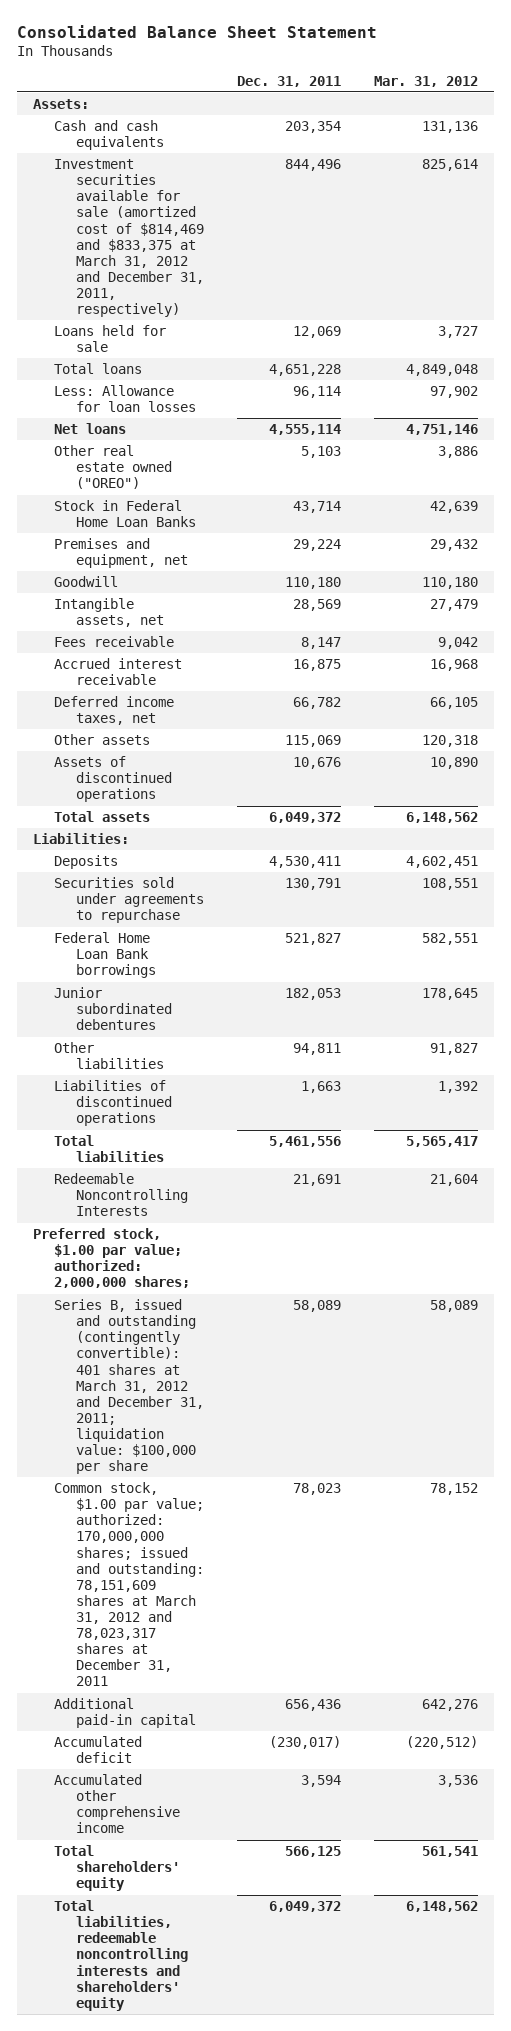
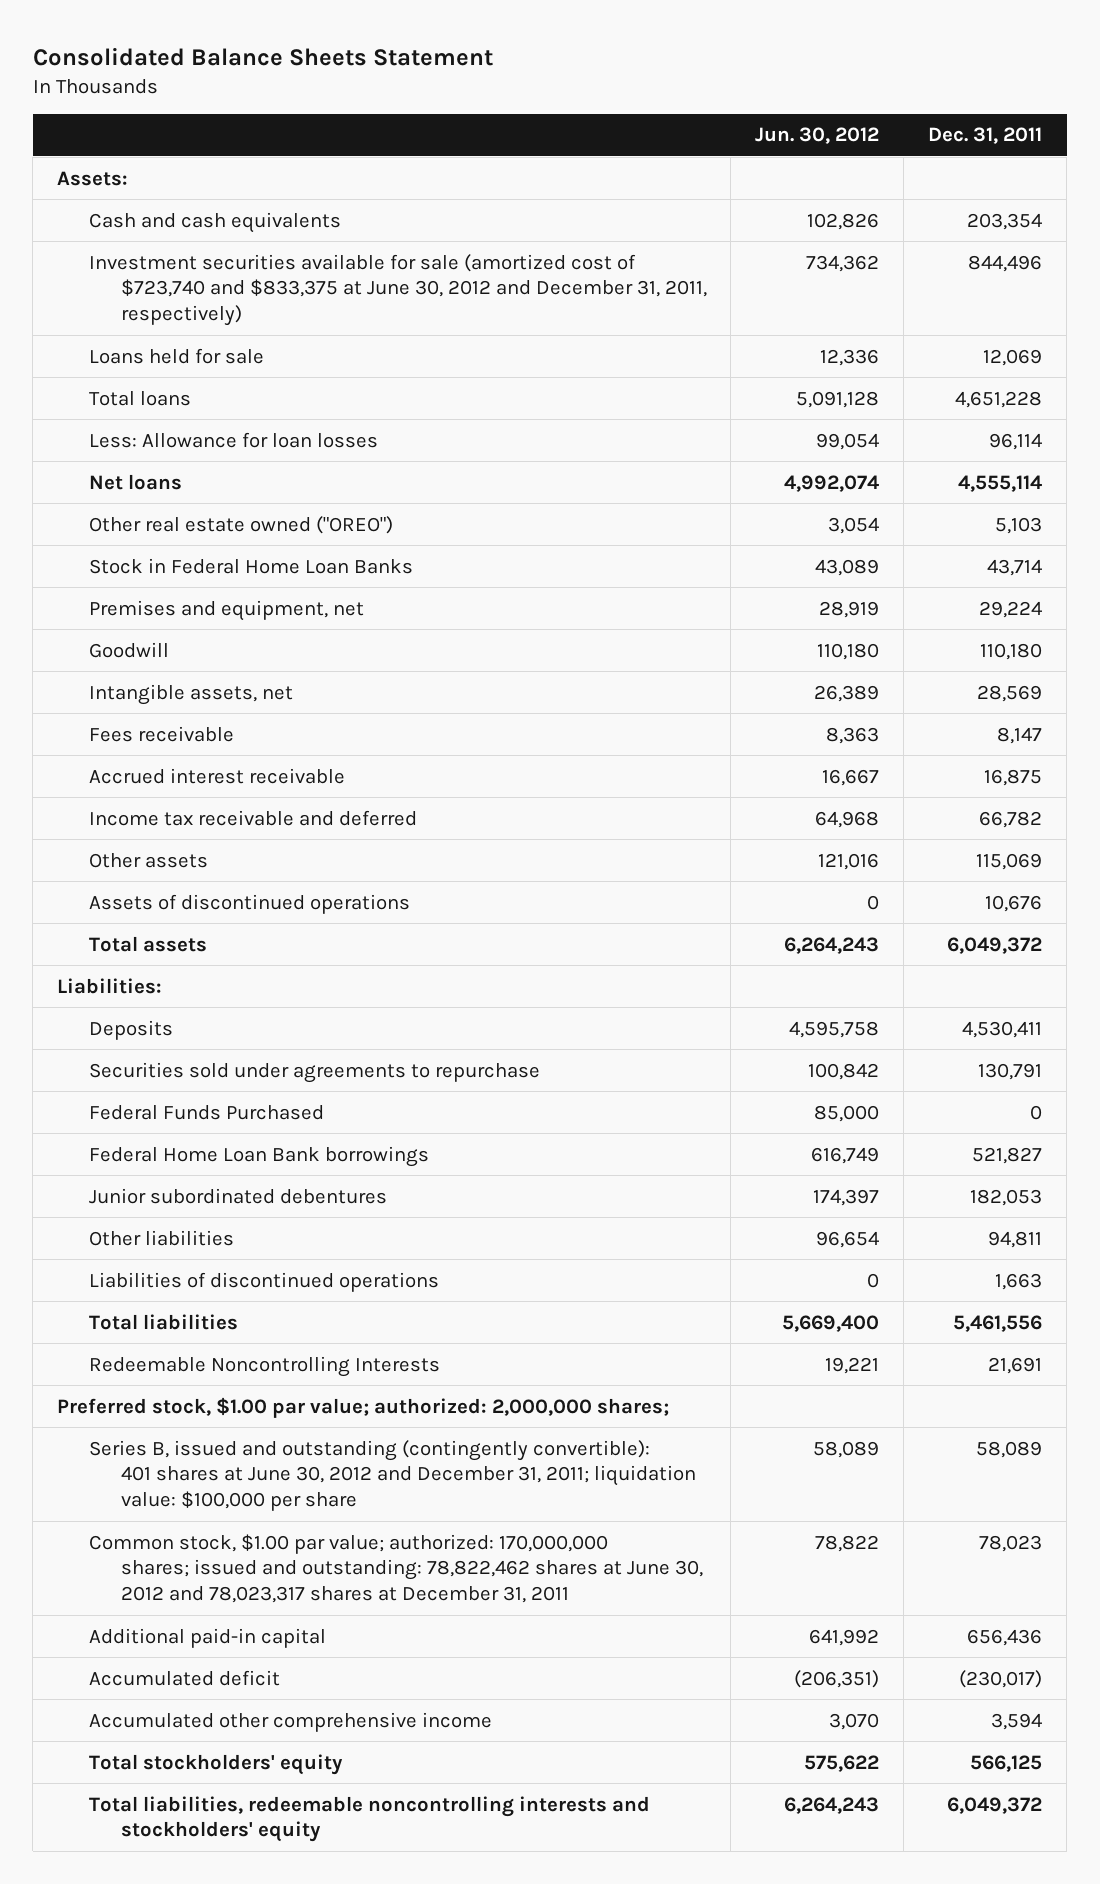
[16,24,377,38] Consolidated Balance Sheet Statement -> [32,46,493,66] Consolidated Balance Sheets Statement
[373,75,478,87] Mar. 31, 2012 -> none
none -> [755,127,880,145] Jun. 30, 2012
[54,159,204,318] Investment securities available for sale (amortized cost of $814,469 and $833,375 at March 31, 2012 and December 31, 2011, respectively) -> [88,253,707,327] Investment securities available for sale (amortized cost of $723,740 and $833,375 at June 30, 2012 and December 31, 2011, respectively)
[54,696,175,726] Deferred income taxes, net -> [88,809,417,826] Income tax receivable and deferred
none -> [88,1104,324,1120] Federal Funds Purchased
[54,1299,204,1475] Series B, issued and outstanding (contingently convertible): 401 shares at March 31, 2012 and December 31, 2011; liquidation value: $100,000 per share -> [88,1439,696,1512] Series B, issued and outstanding (contingently convertible): 401 shares at June 30, 2012 and December 31, 2011; liquidation value: $100,000 per share
[54,1482,204,1687] Common stock, $1.00 par value; authorized: 170,000,000 shares; issued and outstanding: 78,151,609 shares at March 31, 2012 and 78,023,317 shares at December 31, 2011 -> [88,1533,703,1604] Common stock, $1.00 par value; authorized: 170,000,000 shares; issued and outstanding: 78,822,462 shares at June 30, 2012 and 78,023,317 shares at December 31, 2011
[54,1845,180,1892] Total shareholders' equity -> [88,1753,343,1775] Total stockholders' equity
[54,1900,188,2011] Total liabilities, redeemable noncontrolling interests and shareholders' equity -> [88,1795,650,1843] Total liabilities, redeemable noncontrolling interests and stockholders' equity

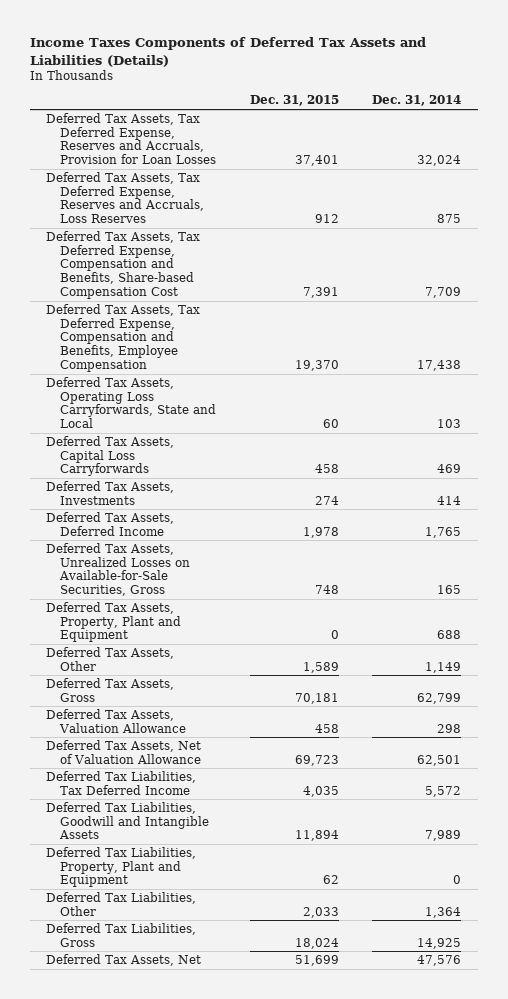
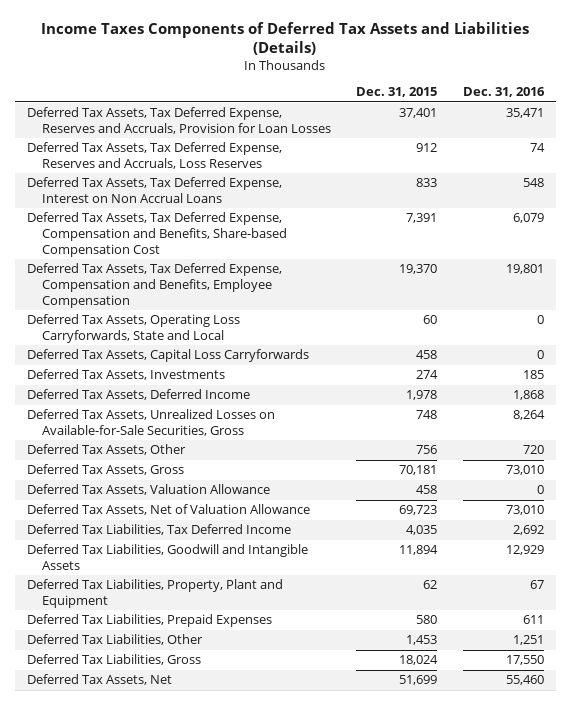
[372,95,462,107] Dec. 31, 2014 -> none
none -> [462,87,545,98] Dec. 31, 2016
none -> [27,177,283,203] Deferred Tax Assets, Tax Deferred Expense, Interest on Non Accrual Loans
[46,601,182,643] Deferred Tax Assets, Property, Plant and Equipment -> none
[302,661,339,673] 1,589 -> [416,445,438,455] 756
none -> [27,614,273,628] Deferred Tax Liabilities, Prepaid Expenses
[302,906,339,918] 2,033 -> [406,635,438,646] 1,453

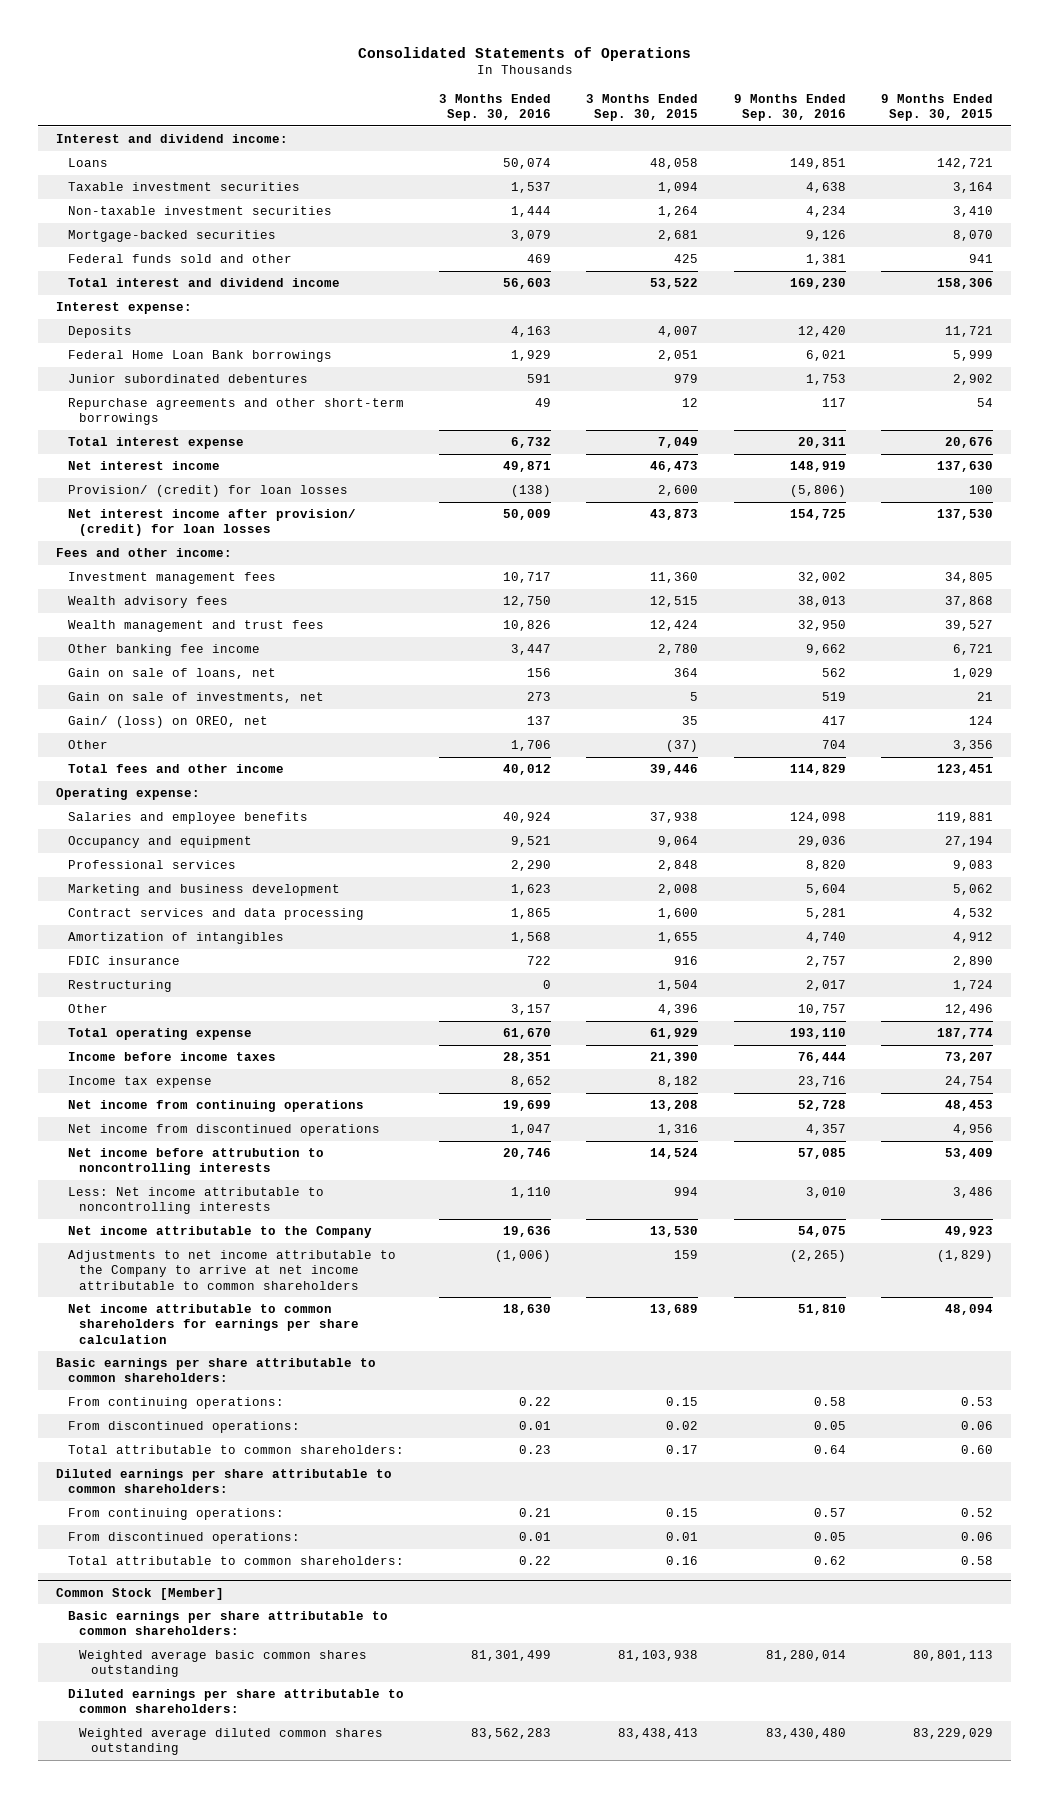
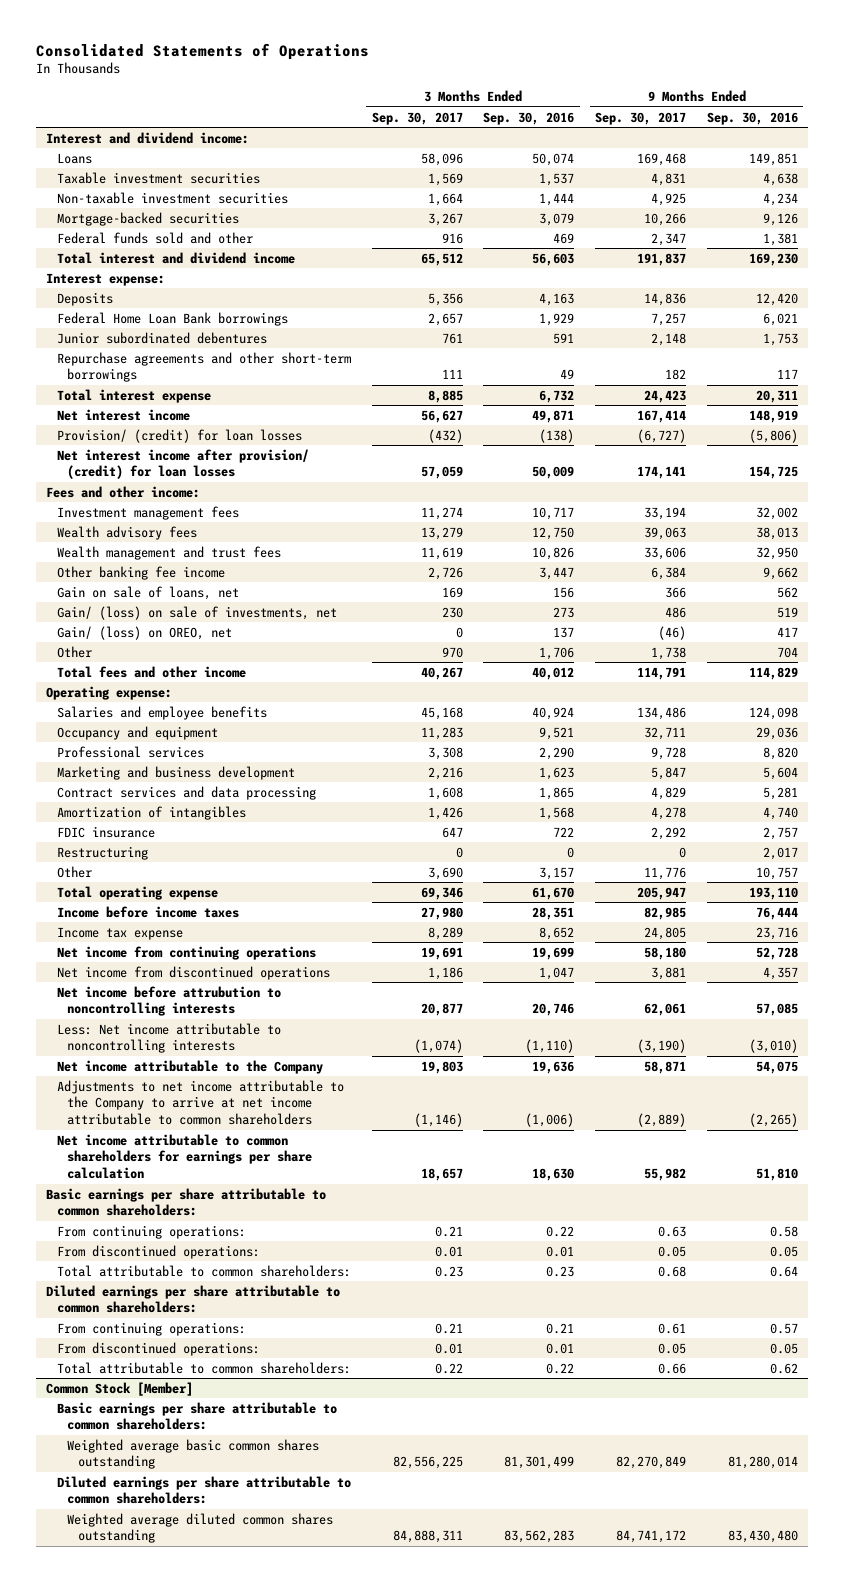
[586,93,699,122] 3 Months Ended Sep. 30, 2015 -> none
[881,93,994,122] 9 Months Ended Sep. 30, 2015 -> none
none -> [371,111,463,125] Sep. 30, 2017
none -> [595,111,687,125] Sep. 30, 2017
[67,692,324,704] Gain on sale of investments, net -> [56,605,337,620] Gain/ (loss) on sale of investments, net
[510,1187,551,1199] 1,110 -> [525,1039,575,1054] (1,110)
[805,1187,846,1199] 3,010 -> [748,1039,798,1054] (3,010)

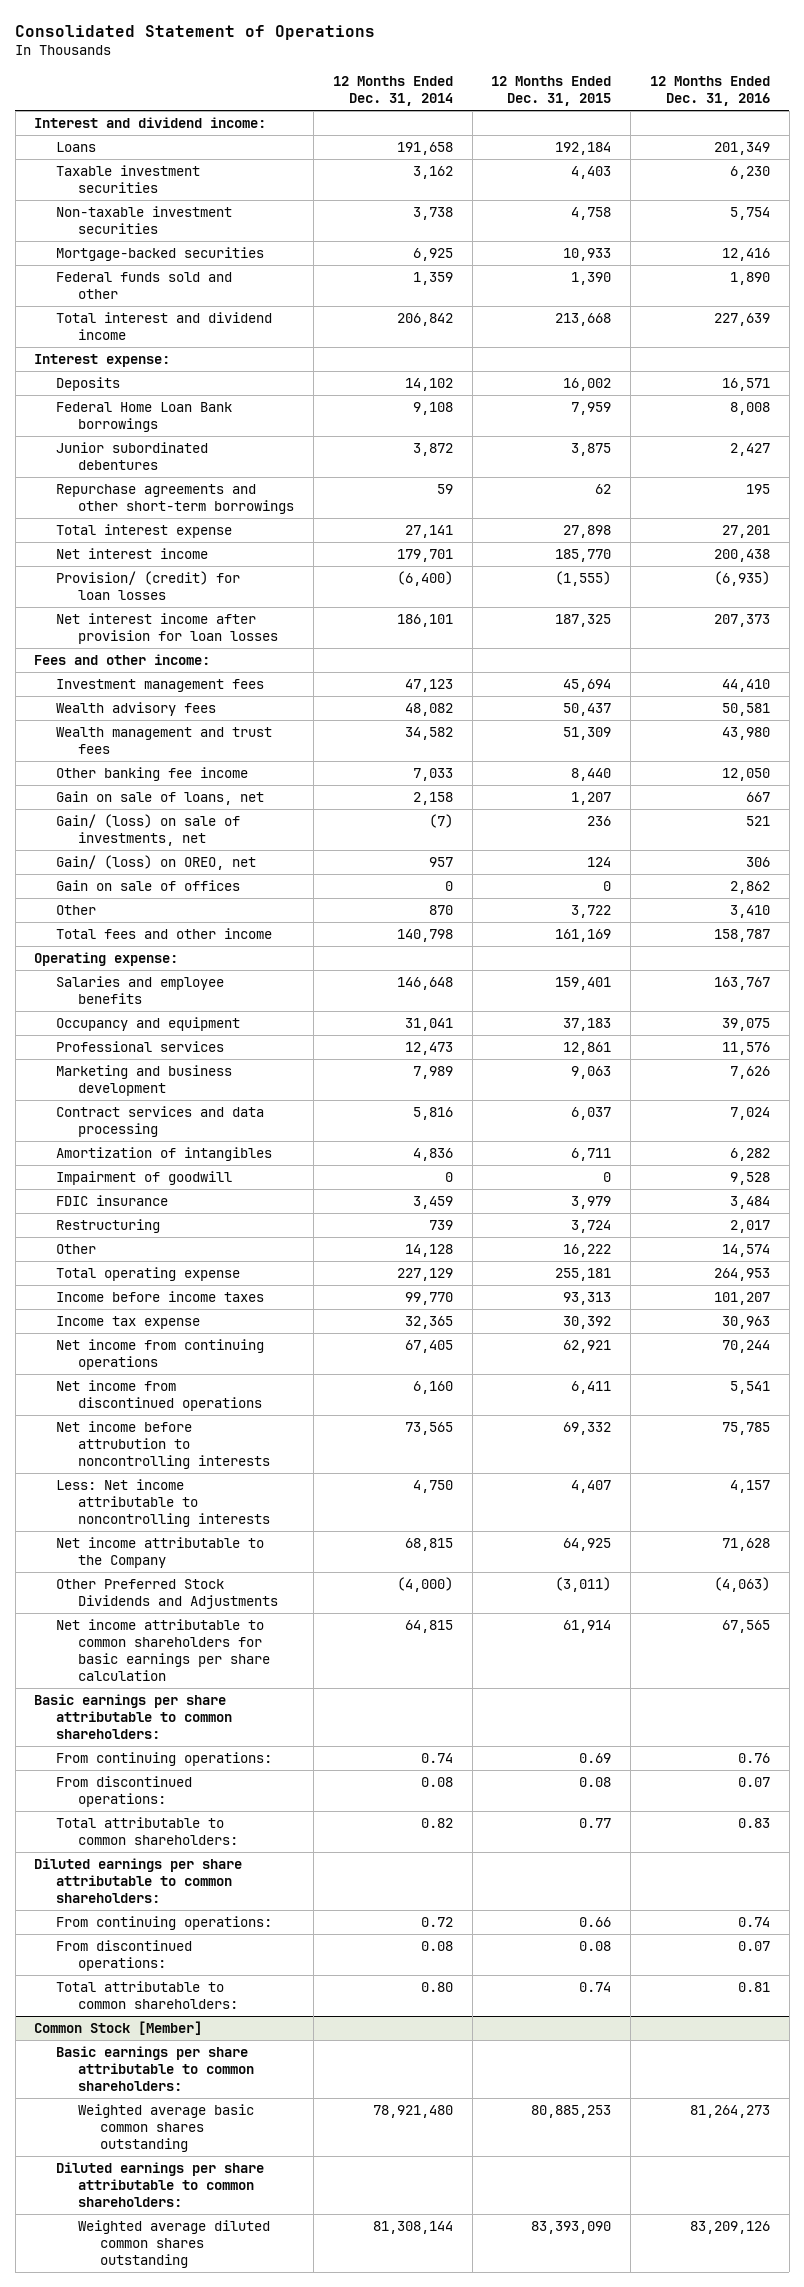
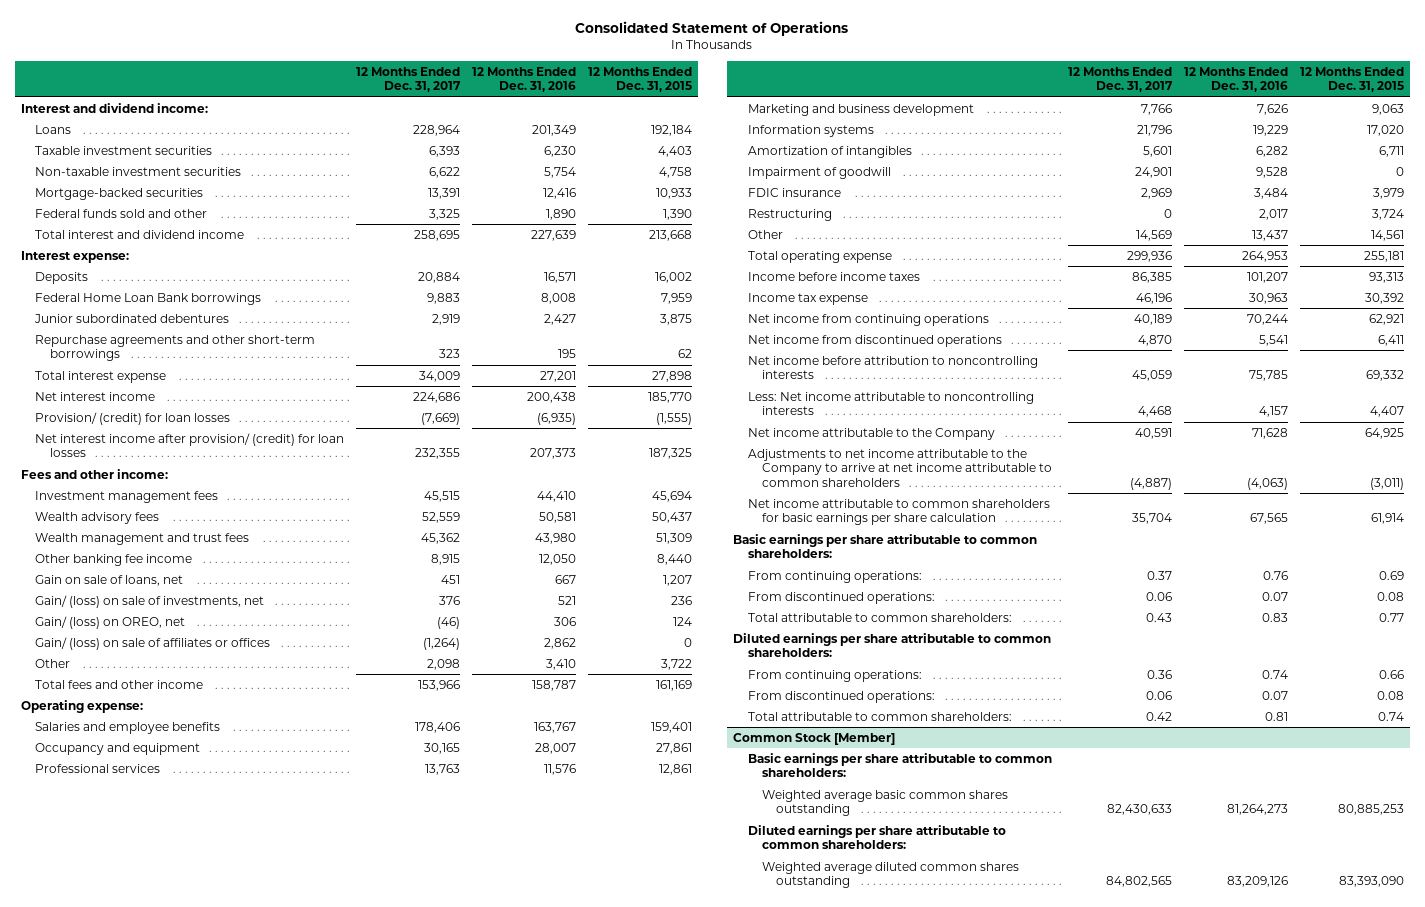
[332,76,453,107] 12 Months Ended Dec. 31, 2014 -> none
none -> [356,66,462,93] 12 Months Ended Dec. 31, 2017
[56,613,279,645] Net interest income after provision for loan losses -> [35,432,345,458] Net interest income after provision/ (credit) for loan losses
[56,880,241,892] Gain on sale of offices -> [35,636,271,650] Gain/ (loss) on sale of affiliates or offices
[563,1018,612,1032] 37,183 -> [655,742,692,754] 27,861
[721,1018,770,1032] 39,075 -> [534,742,576,754] 28,007
[56,1106,265,1138] Contract services and data processing -> none
none -> [747,124,874,137] Information systems
[563,1244,612,1258] 16,222 -> [1371,229,1405,241] 14,561
[721,1244,770,1258] 14,574 -> [1252,229,1289,241] 13,437
[56,1421,271,1470] Net income before attrubution to noncontrolling interests -> [747,355,1038,380] Net income before attribution to noncontrolling interests
[56,1579,279,1610] Other Preferred Stock Dividends and Adjustments -> [747,448,1052,487] Adjustments to net income attributable to the Company to arrive at net income attributable to common shareholders

